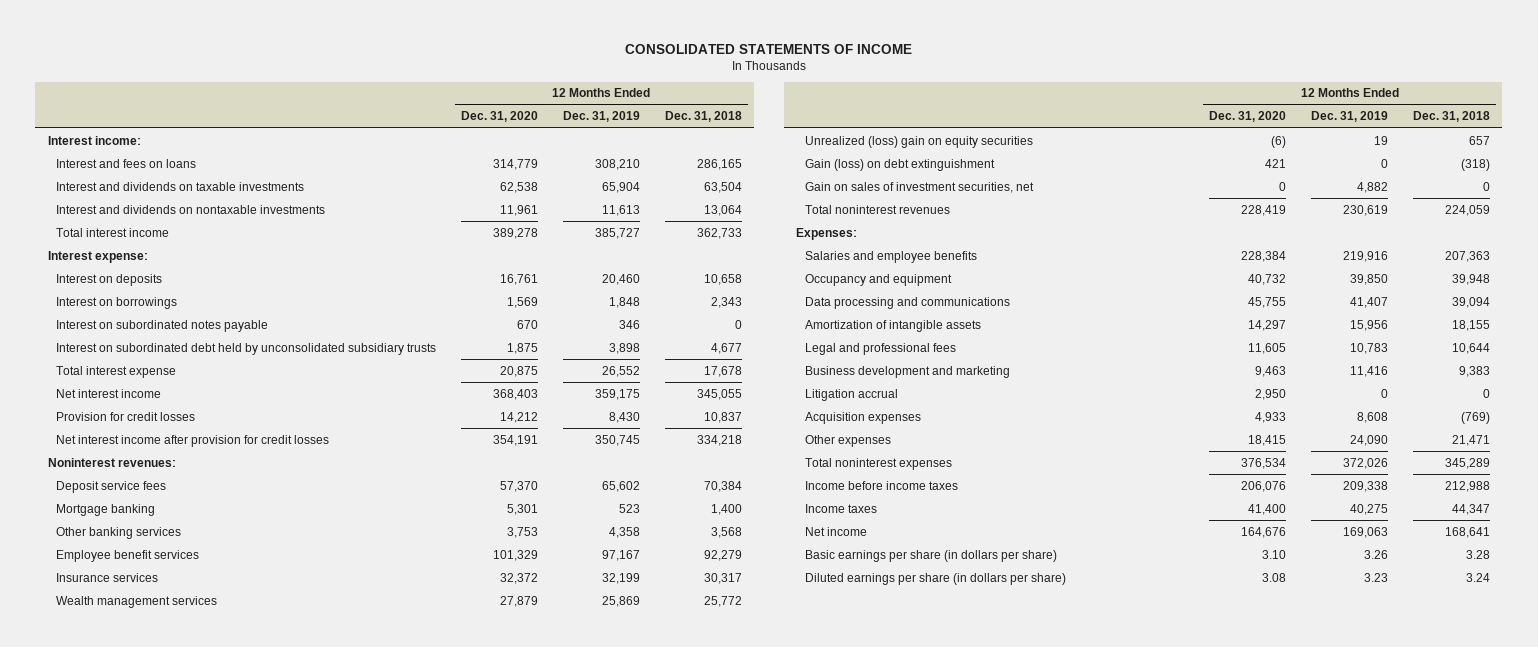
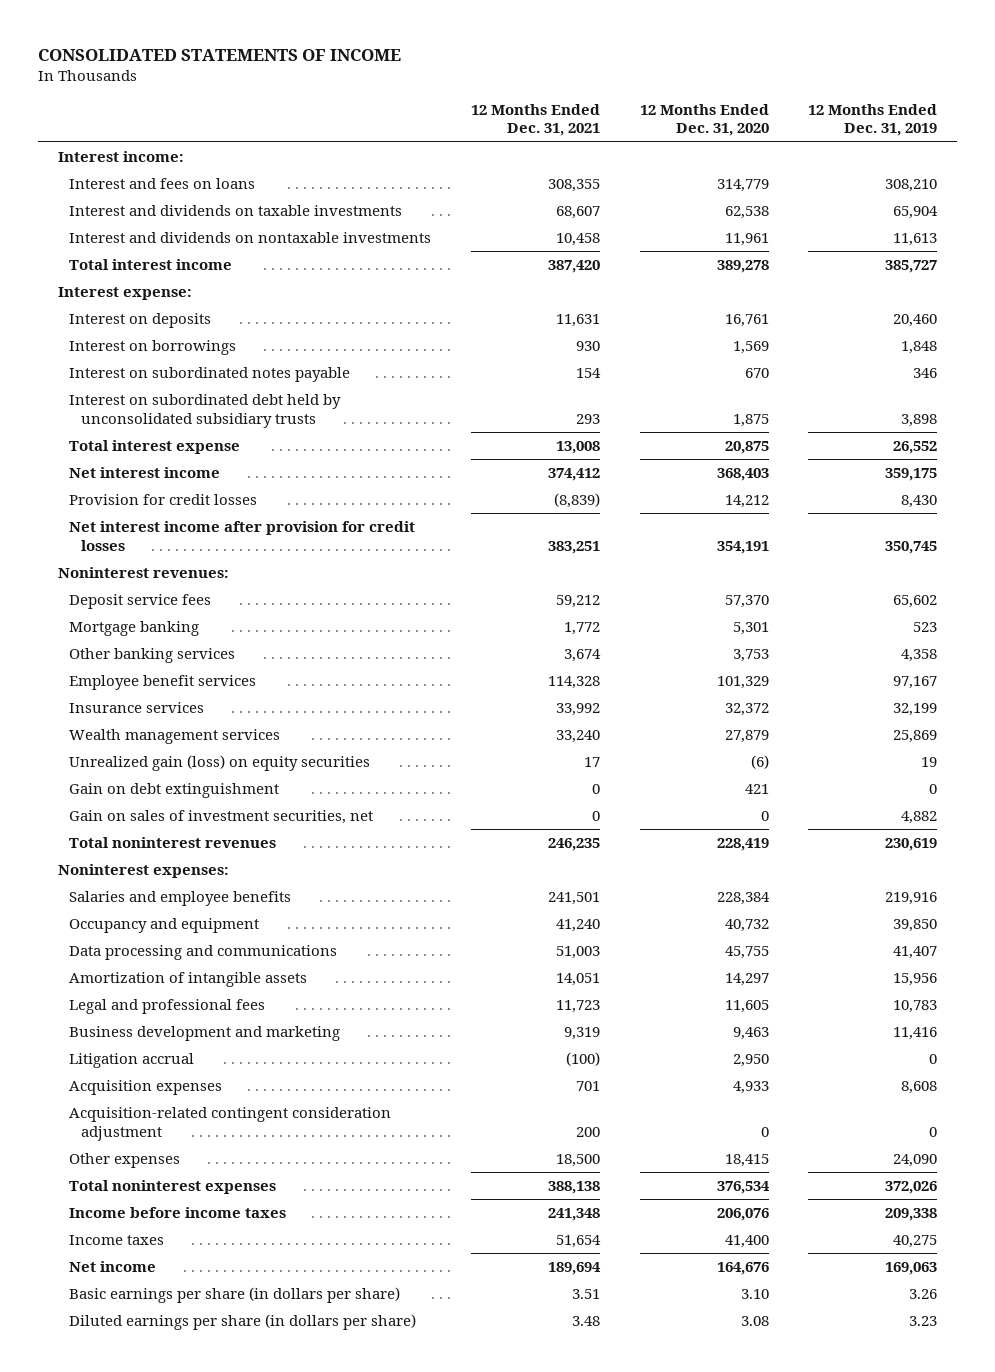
[664,111,742,123] Dec. 31, 2018 -> none
none -> [470,103,600,137] 12 Months Ended Dec. 31, 2021
[804,135,1033,148] Unrealized (loss) gain on equity securities -> [69,754,371,771] Unrealized gain (loss) on equity securities
[804,158,995,171] Gain (loss) on debt extinguishment -> [69,782,280,798] Gain on debt extinguishment
[796,227,858,240] Expenses: -> [57,863,229,878] Noninterest expenses:
none -> [69,1106,392,1141] Acquisition-related contingent consideration adjustment

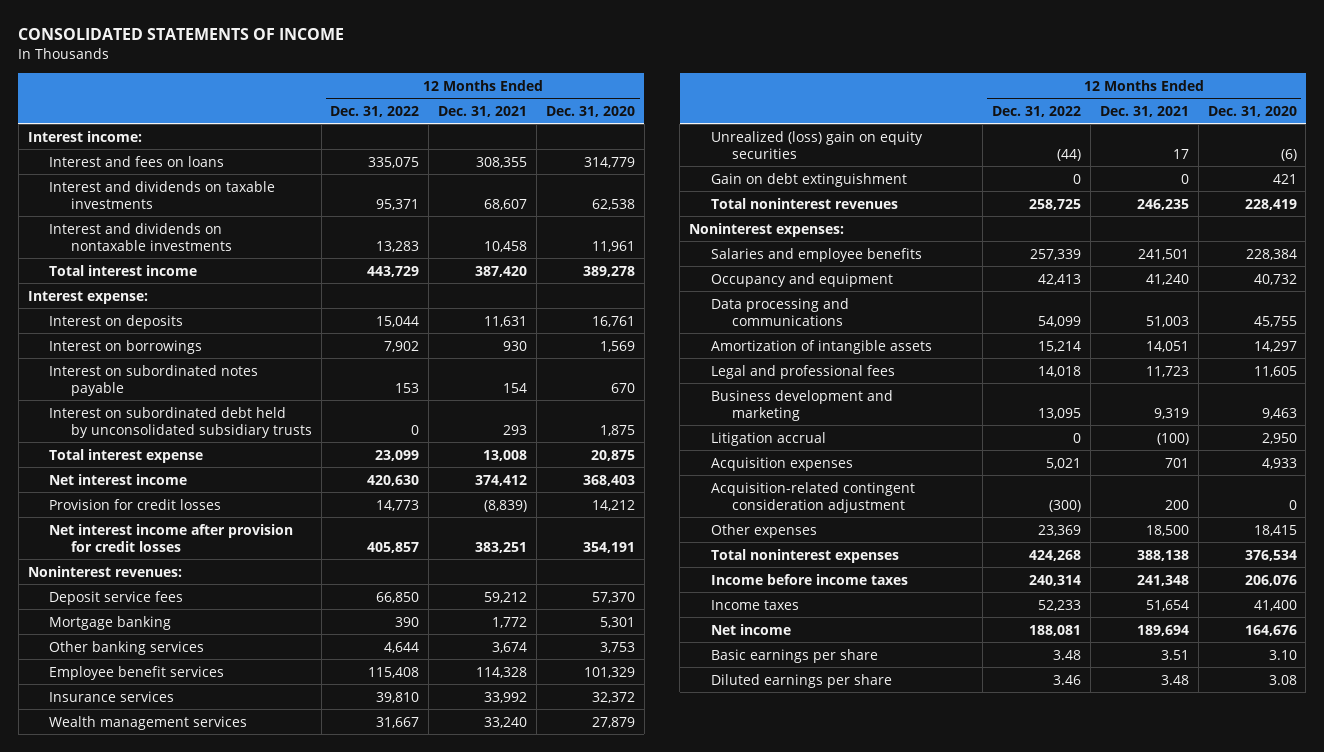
[808,103,938,137] 12 Months Ended Dec. 31, 2019 -> none
none -> [330,105,420,117] Dec. 31, 2022
[69,754,371,771] Unrealized gain (loss) on equity securities -> [710,130,923,159] Unrealized (loss) gain on equity securities
[69,809,374,824] Gain on sales of investment securities, net -> none
[69,1286,401,1303] Basic earnings per share (in dollars per share) -> [710,648,878,663] Basic earnings per share
[69,1313,417,1330] Diluted earnings per share (in dollars per share) -> [710,673,892,688] Diluted earnings per share

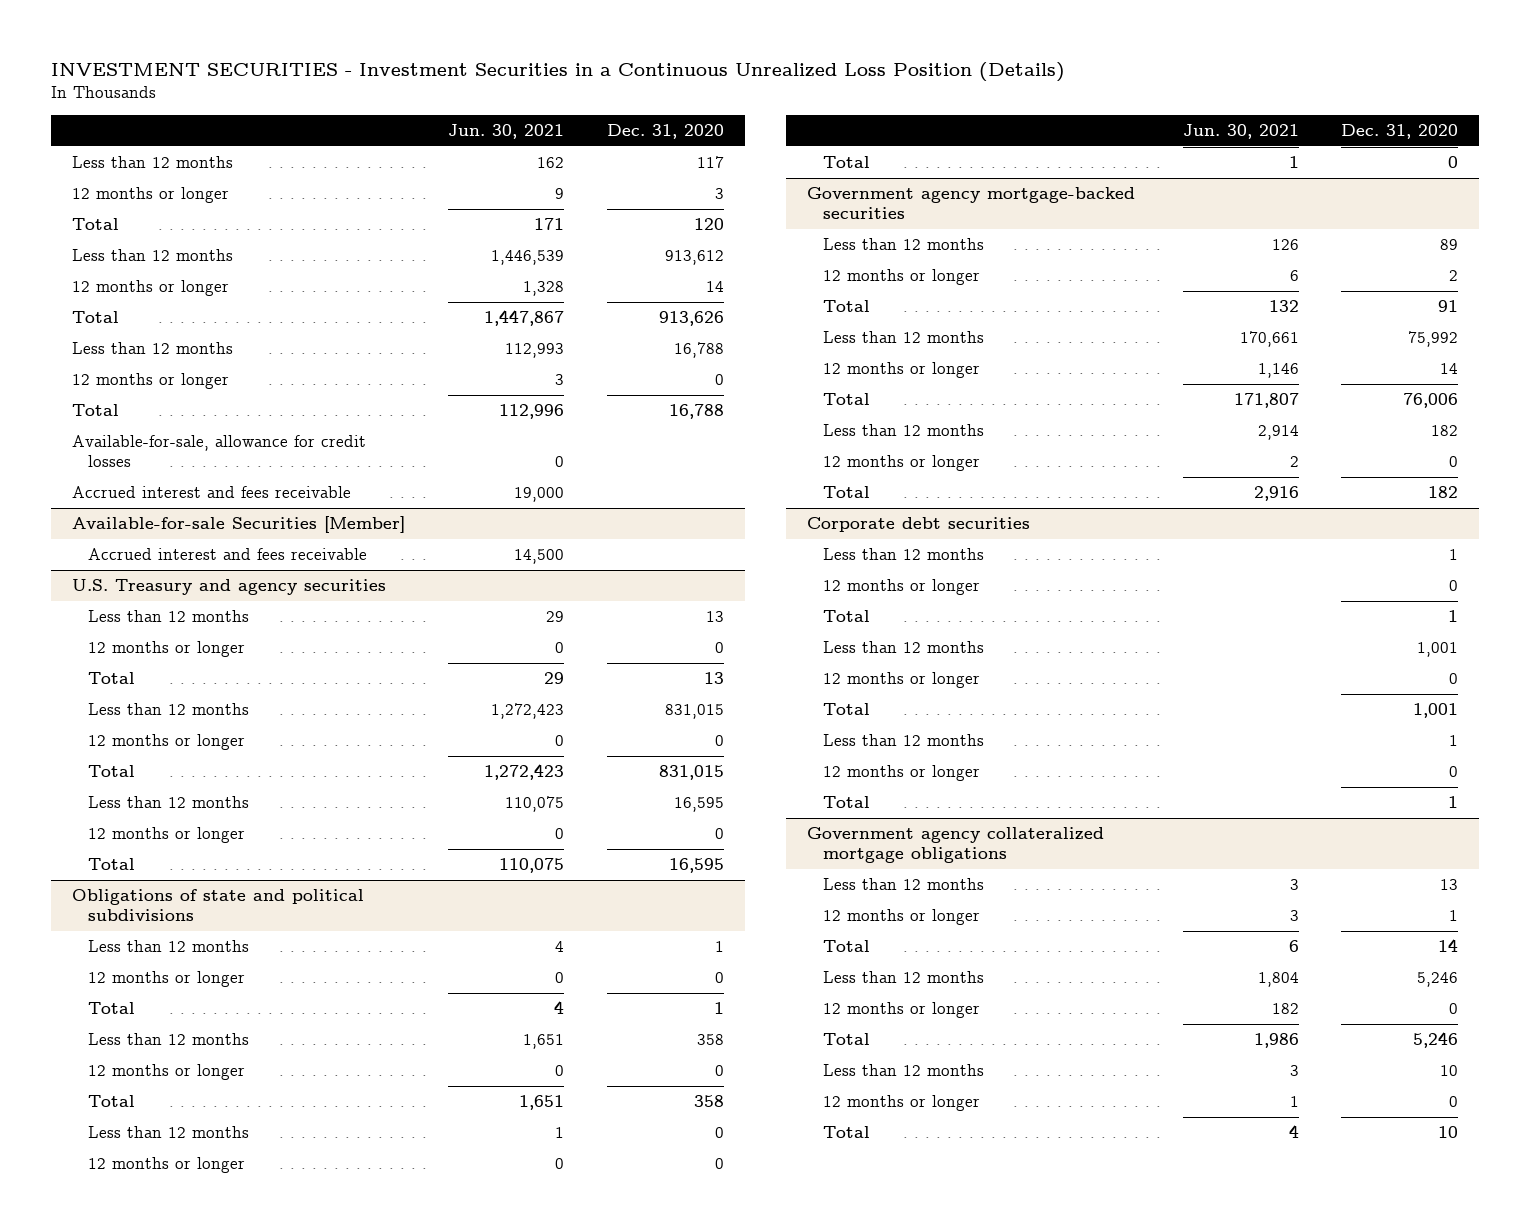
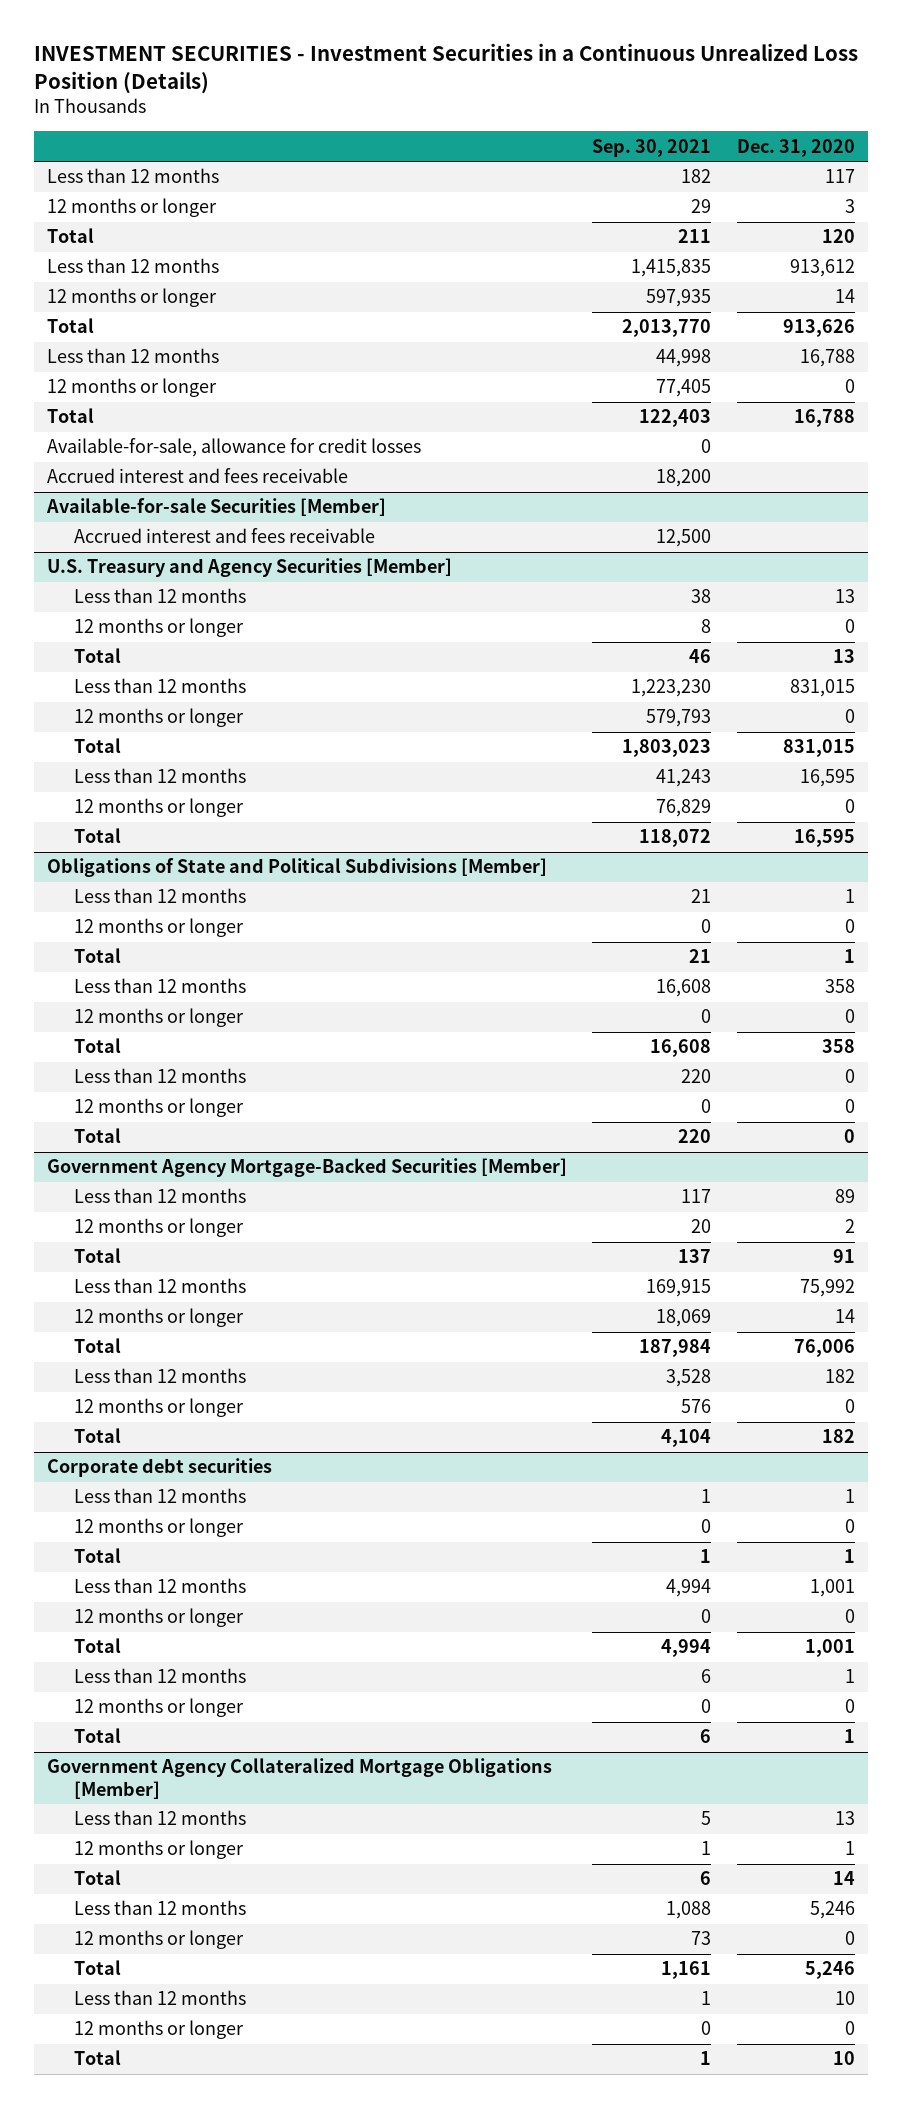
[447,123,564,139] Jun. 30, 2021 -> none
none -> [592,138,712,157] Sep. 30, 2021
[72,578,387,595] U.S. Treasury and agency securities -> [46,558,452,578] U.S. Treasury and Agency Securities [Member]
[72,888,365,922] Obligations of state and political subdivisions -> [46,858,547,878] Obligations of State and Political Subdivisions [Member]
[806,186,1135,220] Government agency mortgage-backed securities -> [46,1158,567,1178] Government Agency Mortgage-Backed Securities [Member]
[806,826,1104,864] Government agency collateralized mortgage obligations -> [46,1758,552,1799] Government Agency Collateralized Mortgage Obligations [Member]

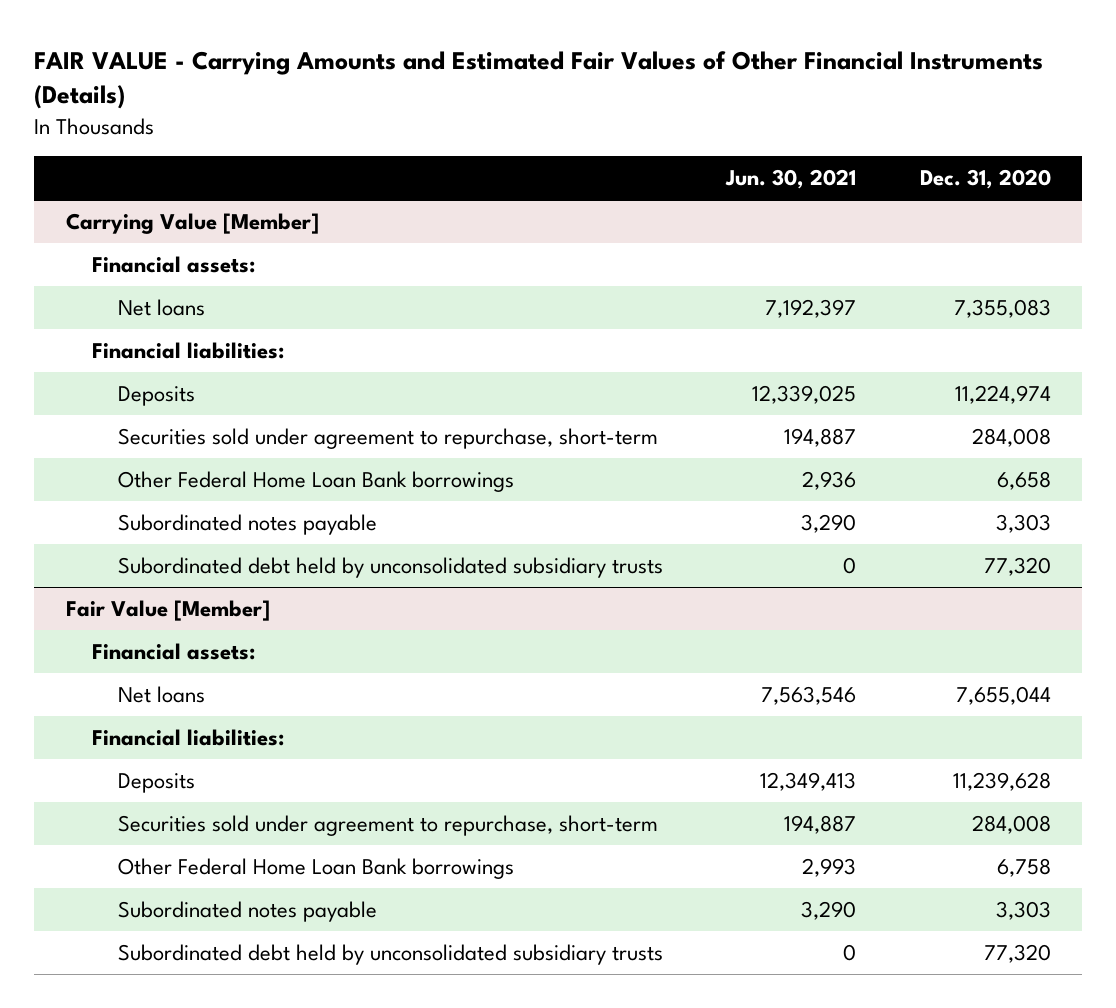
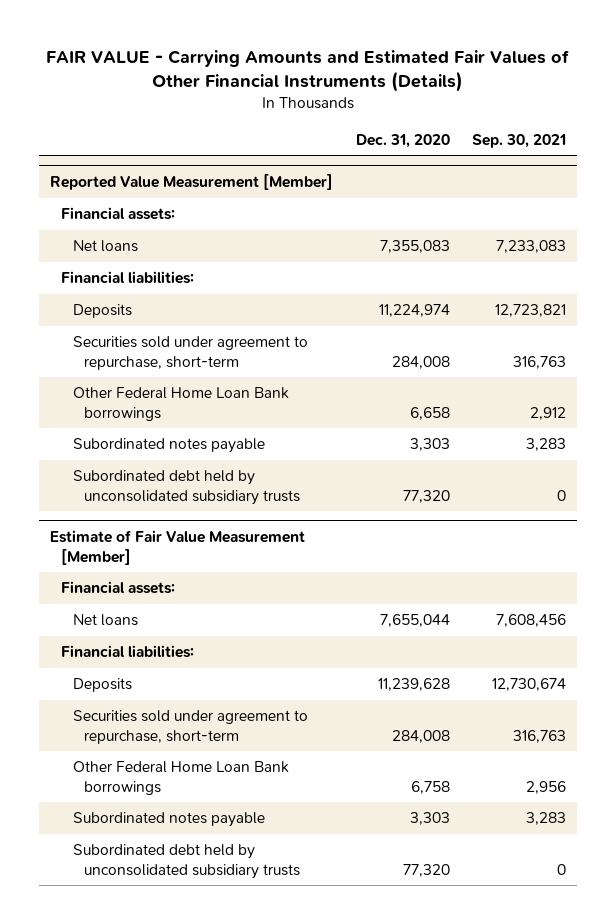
[725,168,857,189] Jun. 30, 2021 -> none
none -> [472,133,567,148] Sep. 30, 2021
[65,213,319,235] Carrying Value [Member] -> [50,173,334,190] Reported Value Measurement [Member]
[65,600,270,622] Fair Value [Member] -> [50,529,306,565] Estimate of Fair Value Measurement [Member]

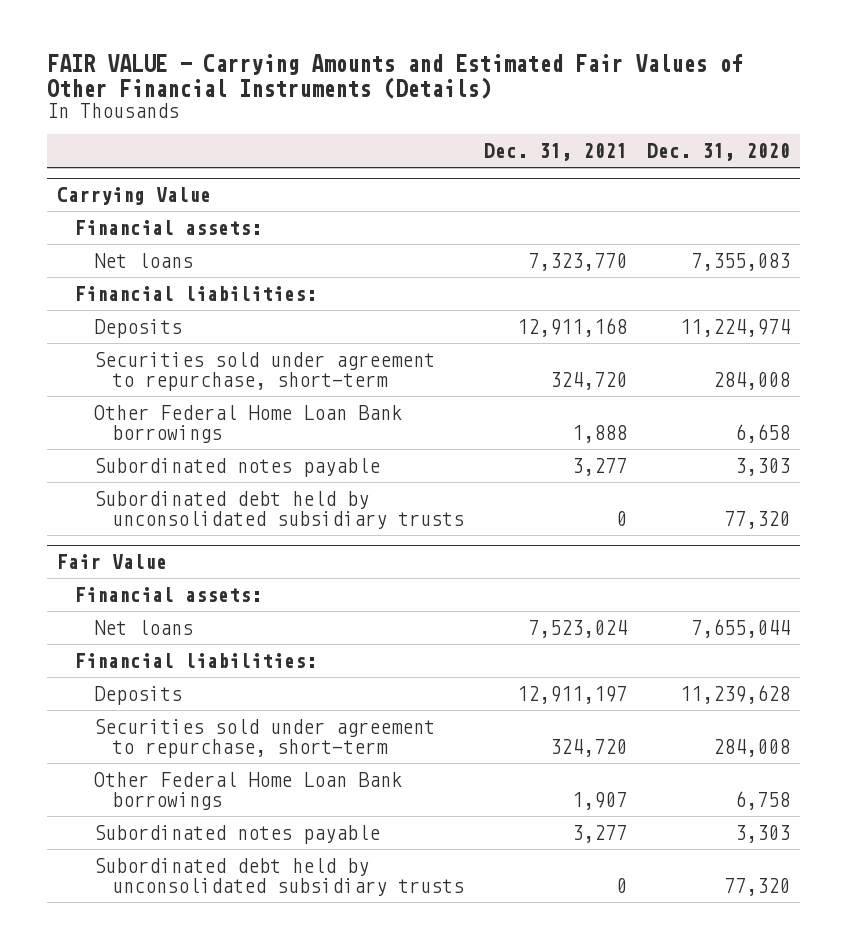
[472,133,567,148] Sep. 30, 2021 -> none
none -> [484,143,628,162] Dec. 31, 2021
[50,173,334,190] Reported Value Measurement [Member] -> [56,186,211,205] Carrying Value
[50,529,306,565] Estimate of Fair Value Measurement [Member] -> [56,553,167,569] Fair Value

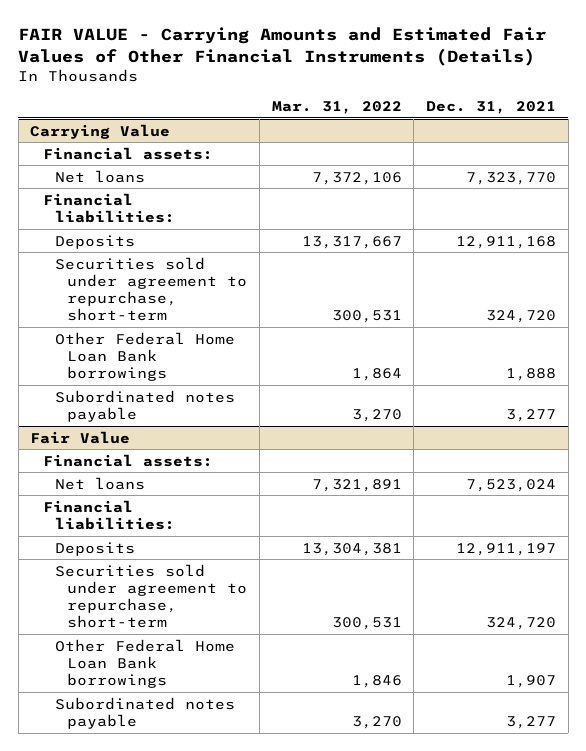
[646,143,790,162] Dec. 31, 2020 -> none
none -> [271,101,402,115] Mar. 31, 2022
[93,490,465,529] Subordinated debt held by unconsolidated subsidiary trusts -> none
[93,857,465,896] Subordinated debt held by unconsolidated subsidiary trusts -> none

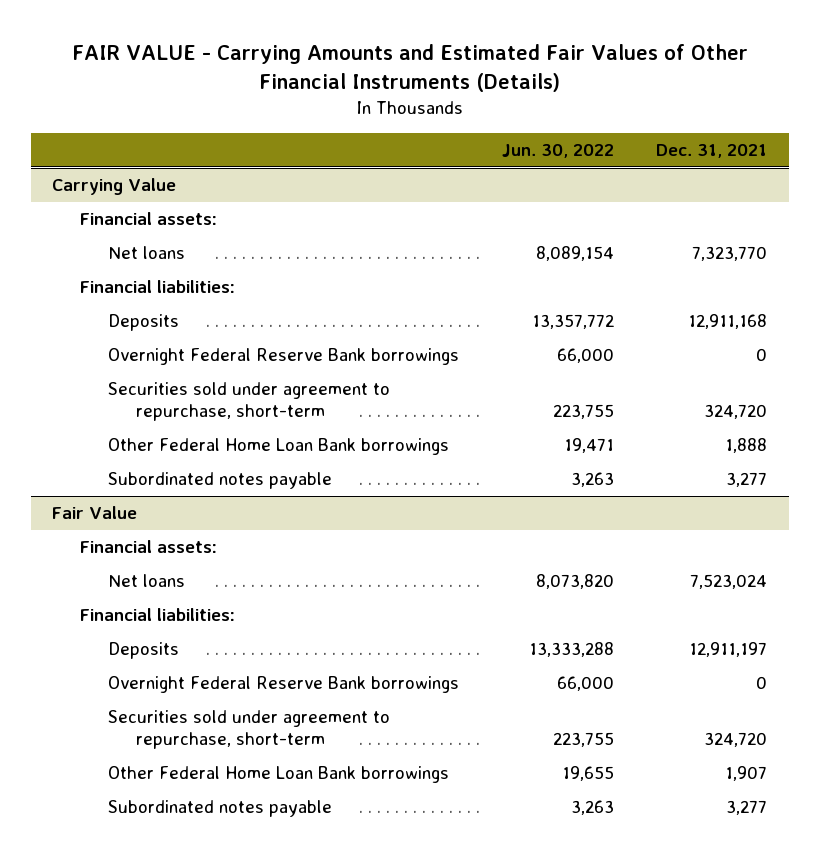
[271,101,402,115] Mar. 31, 2022 -> none
none -> [501,144,614,159] Jun. 30, 2022
none -> [107,348,459,366] Overnight Federal Reserve Bank borrowings
none -> [107,676,459,694] Overnight Federal Reserve Bank borrowings

